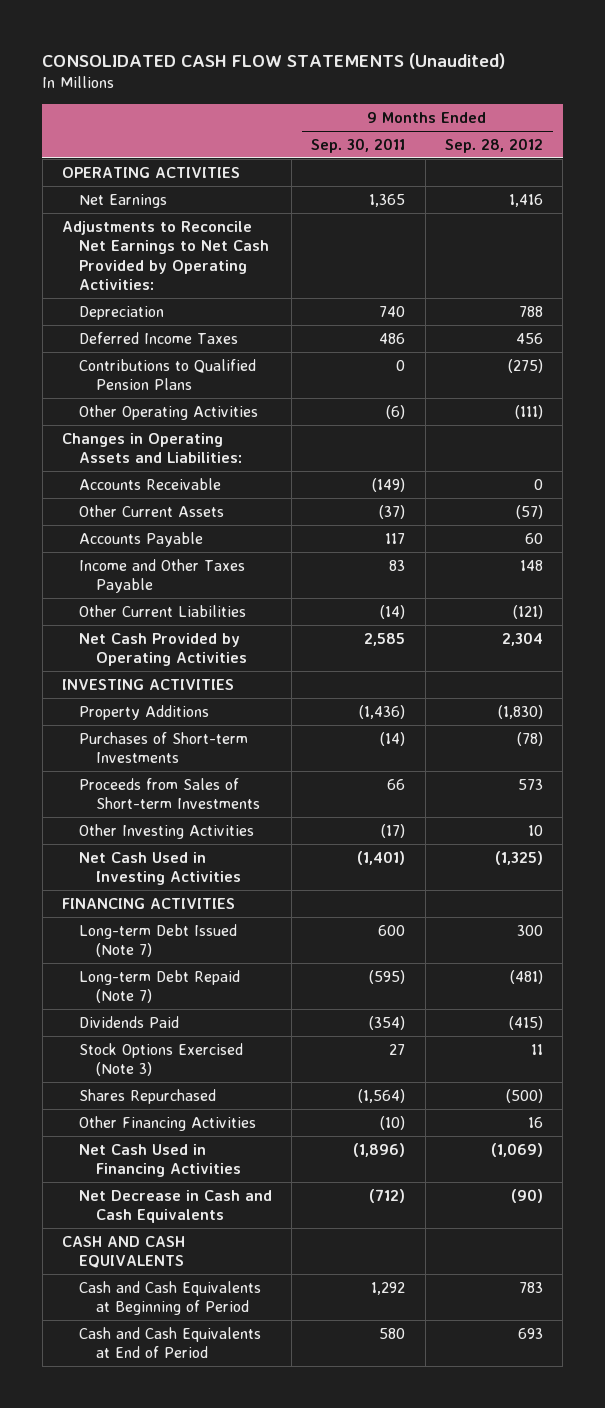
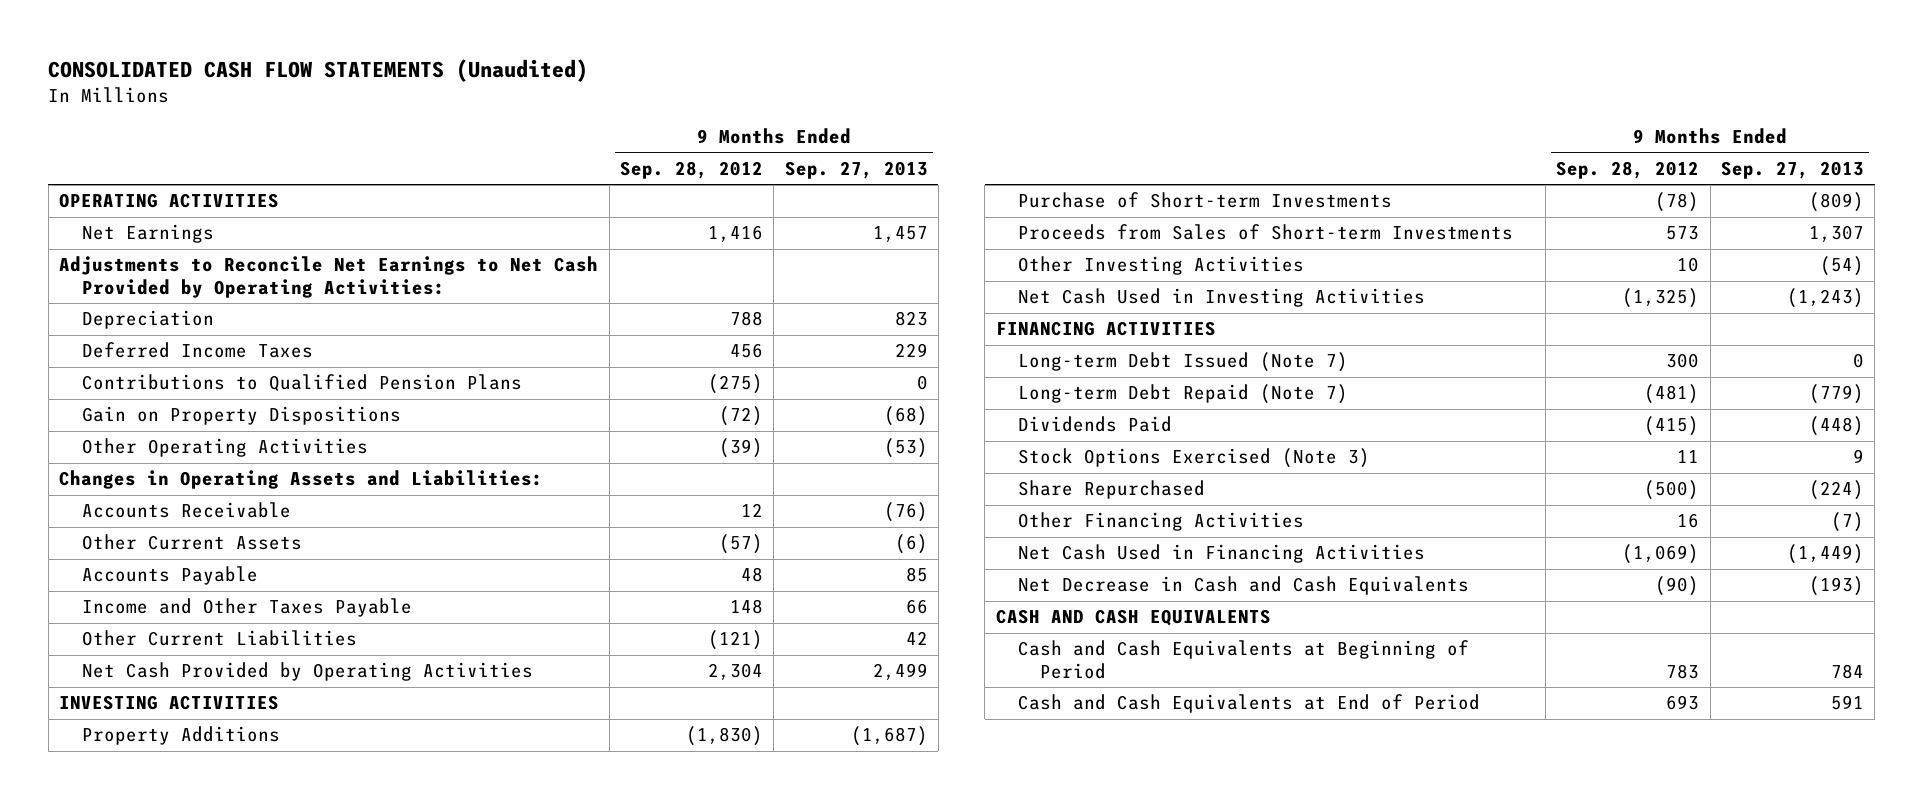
[311,137,406,153] Sep. 30, 2011 -> none
none -> [784,161,928,180] Sep. 27, 2013
none -> [81,406,401,426] Gain on Property Dispositions
[514,404,543,419] (111) -> [718,438,763,459] (39)
[533,478,543,490] 0 -> [740,503,763,518] 12
[524,532,543,544] 60 -> [740,567,763,583] 48
[78,731,248,764] Purchases of Short-term Investments -> [1017,192,1392,209] Purchase of Short-term Investments
[78,1088,216,1104] Shares Repurchased -> none
none -> [1017,480,1205,500] Share Repurchased

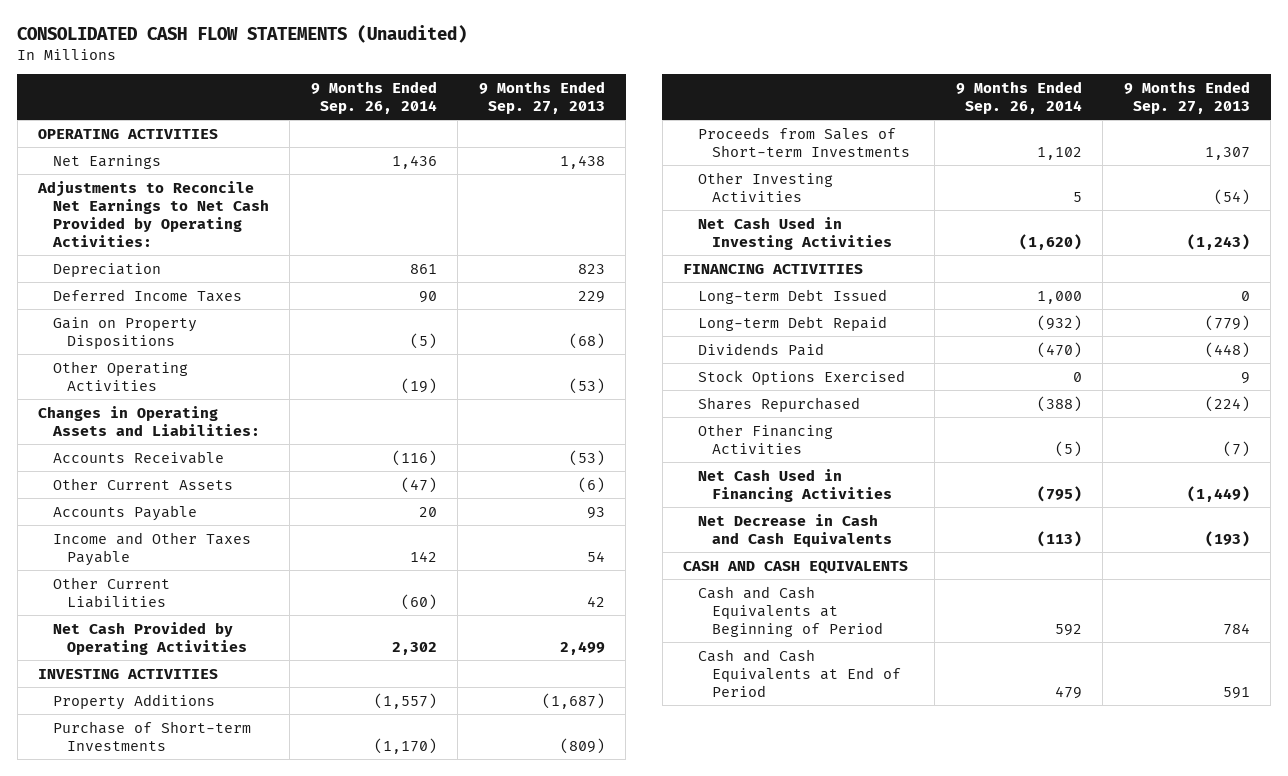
[619,161,763,180] Sep. 28, 2012 -> none
none -> [310,80,437,114] 9 Months Ended Sep. 26, 2014
[872,226,928,243] 1,457 -> [559,154,605,169] 1,438
[81,374,522,393] Contributions to Qualified Pension Plans -> none
[883,502,928,523] (76) -> [568,449,605,466] (53)
[905,567,928,583] 85 -> [586,506,605,519] 93
[905,599,928,615] 66 -> [586,550,605,562] 54
[1017,352,1348,373] Long-term Debt Issued (Note 7) -> [697,288,887,304] Long-term Debt Issued
[1017,384,1348,405] Long-term Debt Repaid (Note 7) -> [697,315,887,331] Long-term Debt Repaid
[1017,448,1370,469] Stock Options Exercised (Note 3) -> [697,369,905,385] Stock Options Exercised
[1017,480,1205,500] Share Repurchased -> [697,396,860,412] Shares Repurchased

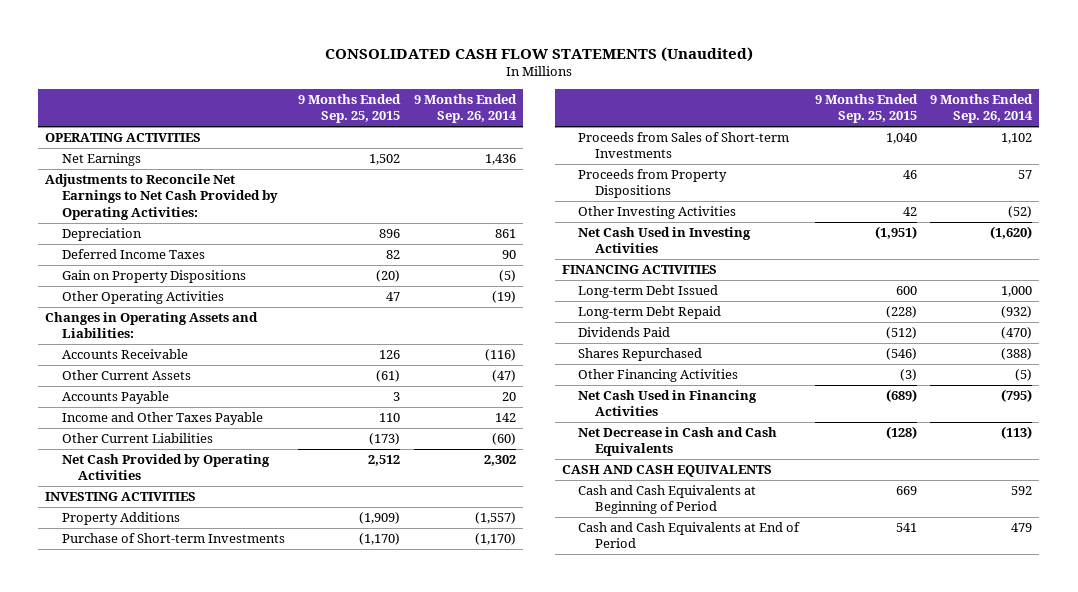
[478,80,605,114] 9 Months Ended Sep. 27, 2013 -> none
none -> [298,94,402,124] 9 Months Ended Sep. 25, 2015
none -> [578,169,728,199] Proceeds from Property Dispositions
[1072,191,1082,202] 5 -> [1008,206,1033,219] (52)
[697,369,905,385] Stock Options Exercised -> none

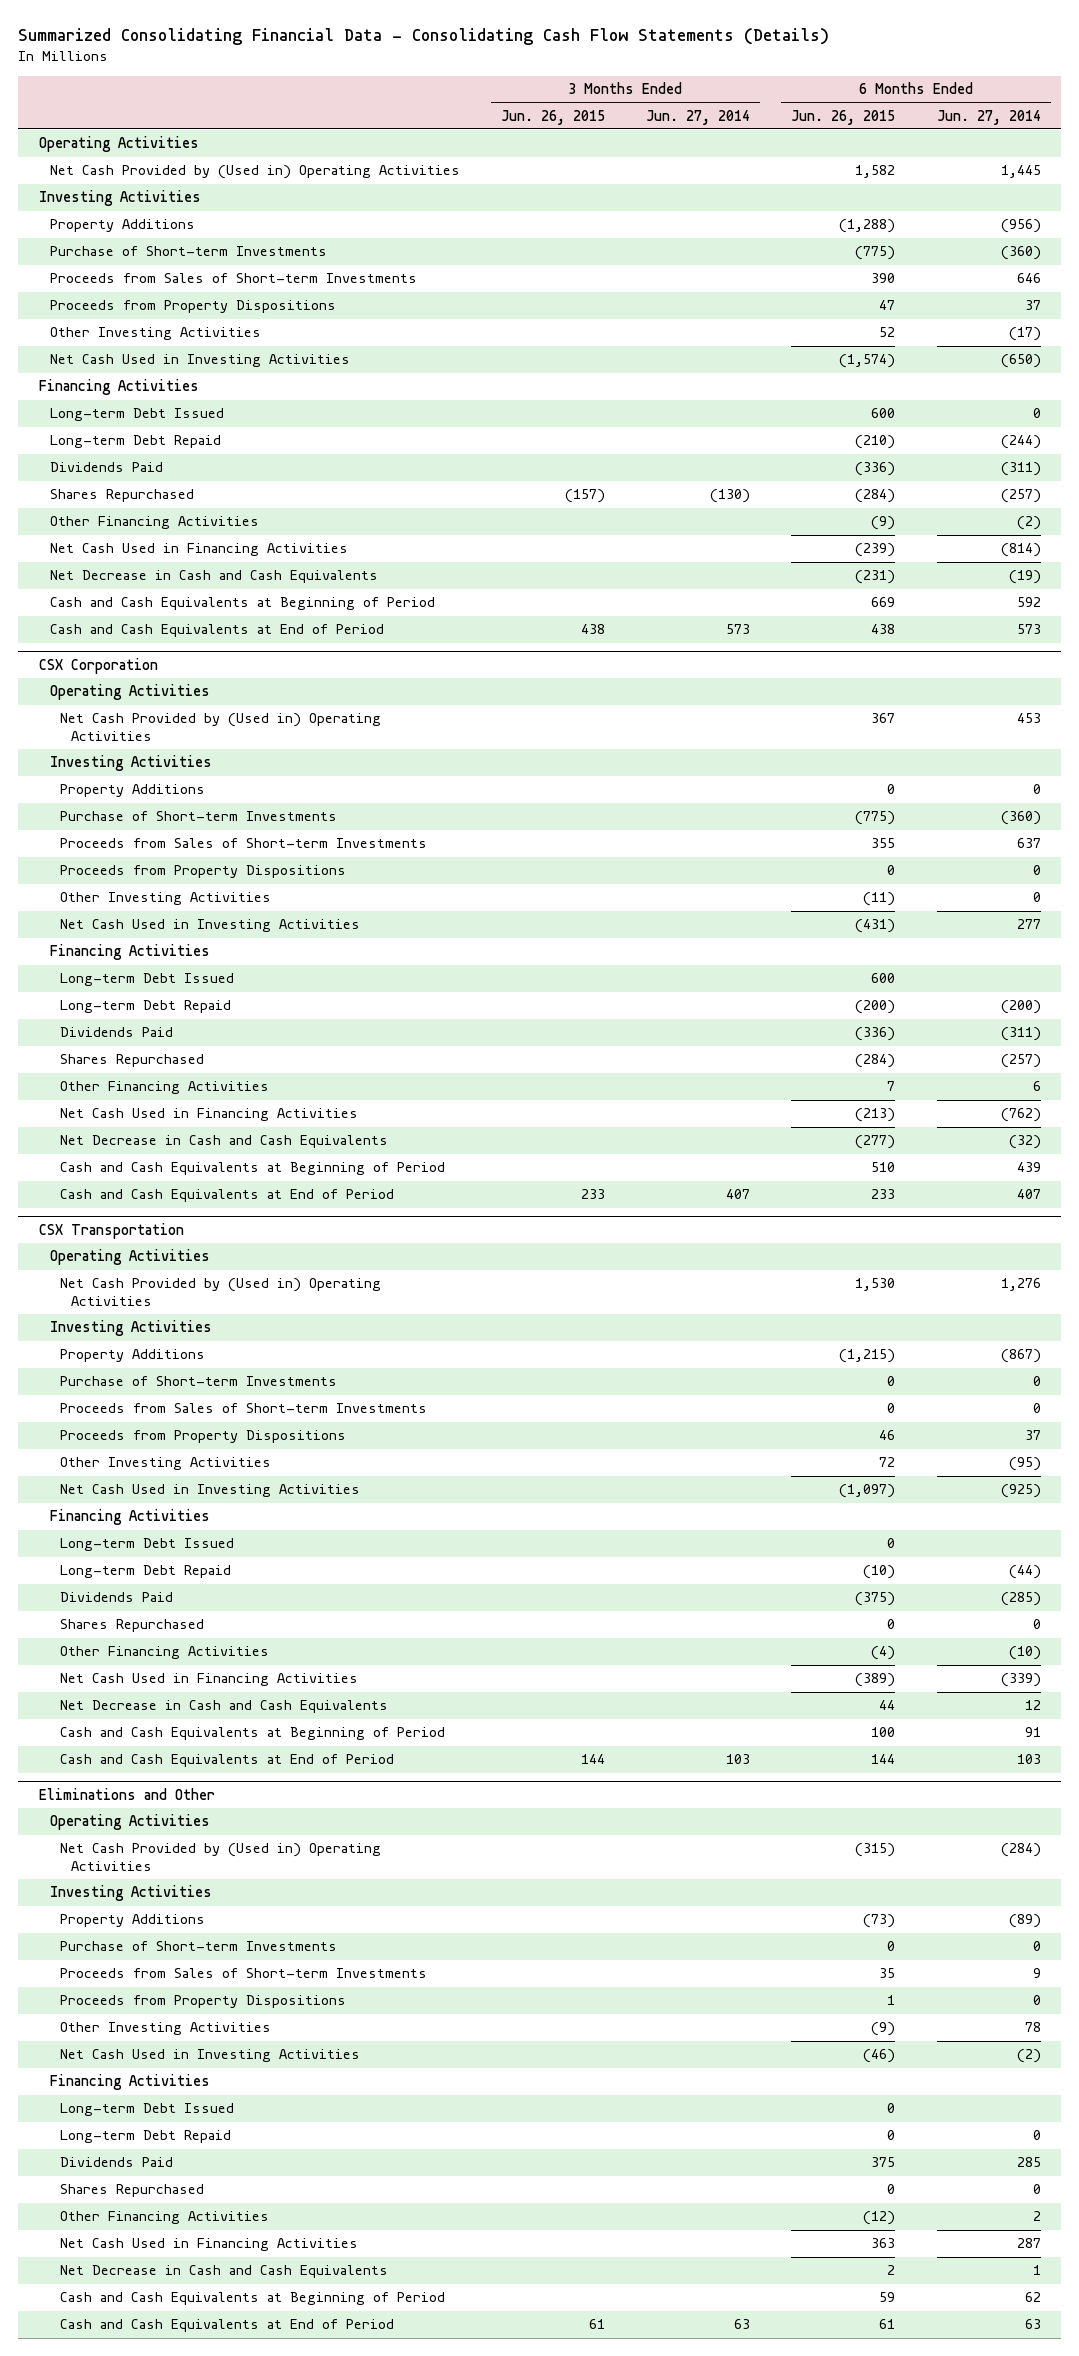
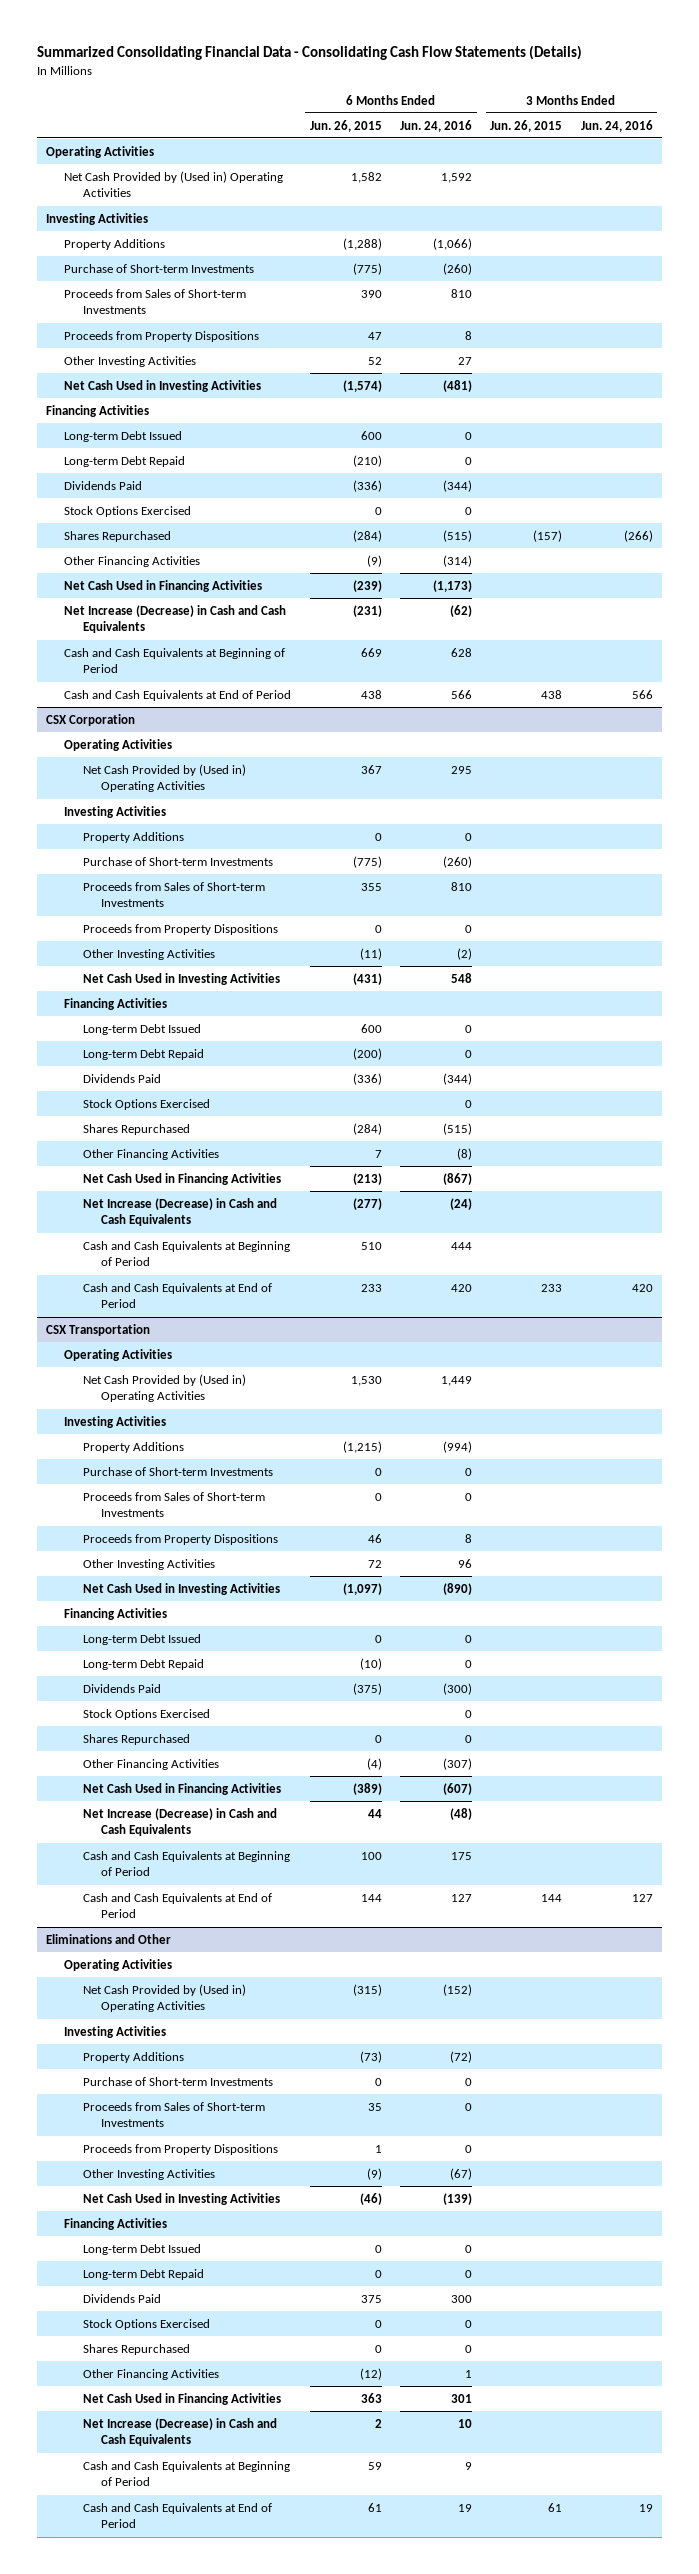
[646,109,751,125] Jun. 27, 2014 -> none
[936,109,1041,125] Jun. 27, 2014 -> none
none -> [399,119,472,132] Jun. 24, 2016
none -> [580,119,653,132] Jun. 24, 2016
none -> [64,505,192,517] Stock Options Exercised
[49,570,378,584] Net Decrease in Cash and Cash Equivalents -> [64,604,287,634] Net Increase (Decrease) in Cash and Cash Equivalents
none -> [82,1098,210,1110] Stock Options Exercised
[60,1135,389,1149] Net Decrease in Cash and Cash Equivalents -> [82,1197,277,1227] Net Increase (Decrease) in Cash and Cash Equivalents
none -> [82,1708,210,1720] Stock Options Exercised
[60,1700,389,1714] Net Decrease in Cash and Cash Equivalents -> [82,1807,277,1837] Net Increase (Decrease) in Cash and Cash Equivalents
none -> [82,2318,210,2330] Stock Options Exercised
[60,2265,389,2279] Net Decrease in Cash and Cash Equivalents -> [82,2417,277,2447] Net Increase (Decrease) in Cash and Cash Equivalents

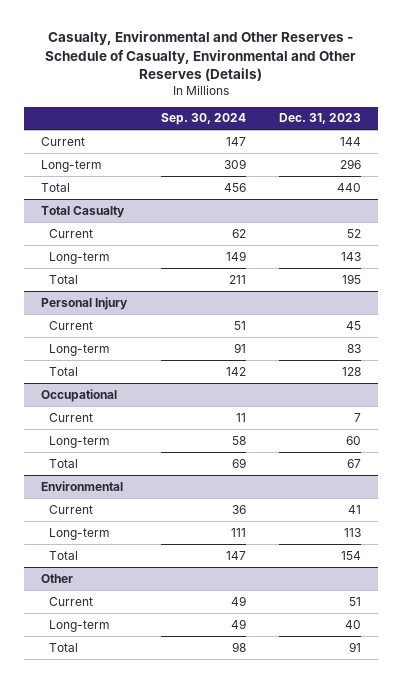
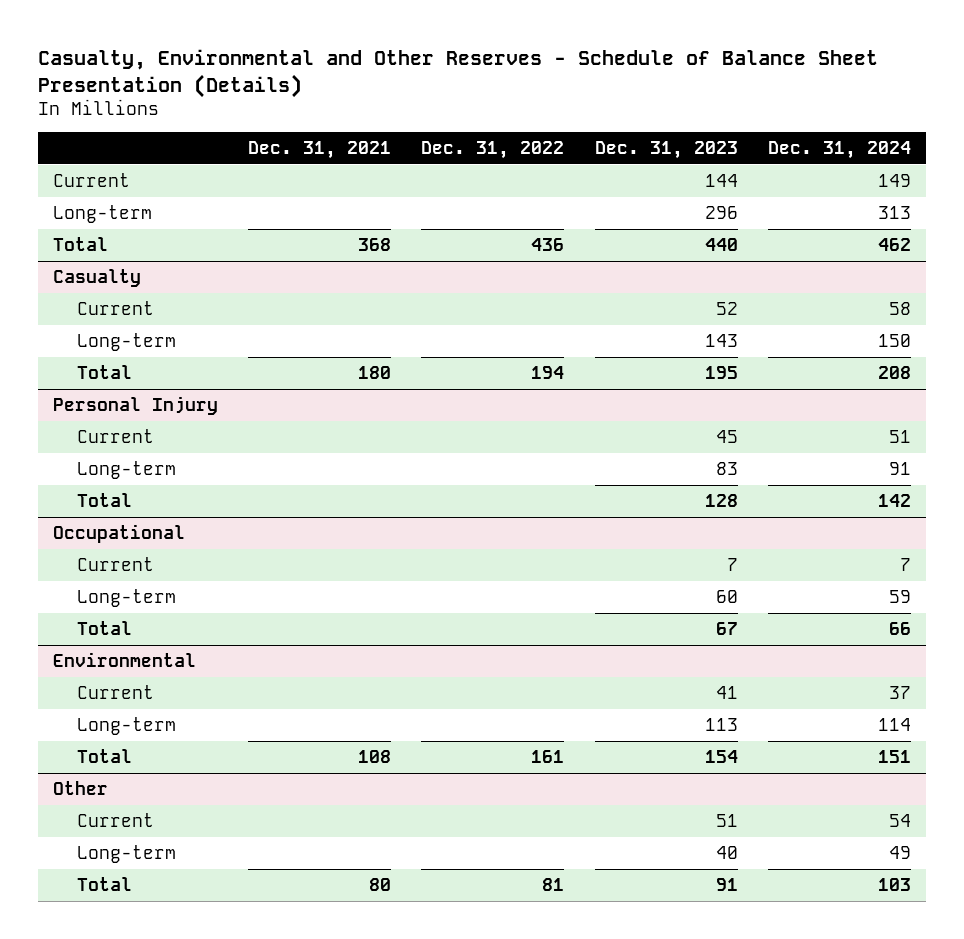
[45,31,357,81] Casualty, Environmental and Other Reserves - Schedule of Casualty, Environmental and Other Reserves (Details) -> [37,48,878,98] Casualty, Environmental and Other Reserves - Schedule of Balance Sheet Presentation (Details)
[160,113,246,126] Sep. 30, 2024 -> none
none -> [248,140,392,159] Dec. 31, 2021
none -> [421,140,565,159] Dec. 31, 2022
none -> [767,140,911,159] Dec. 31, 2024
[40,205,125,218] Total Casualty -> [53,268,142,287] Casualty

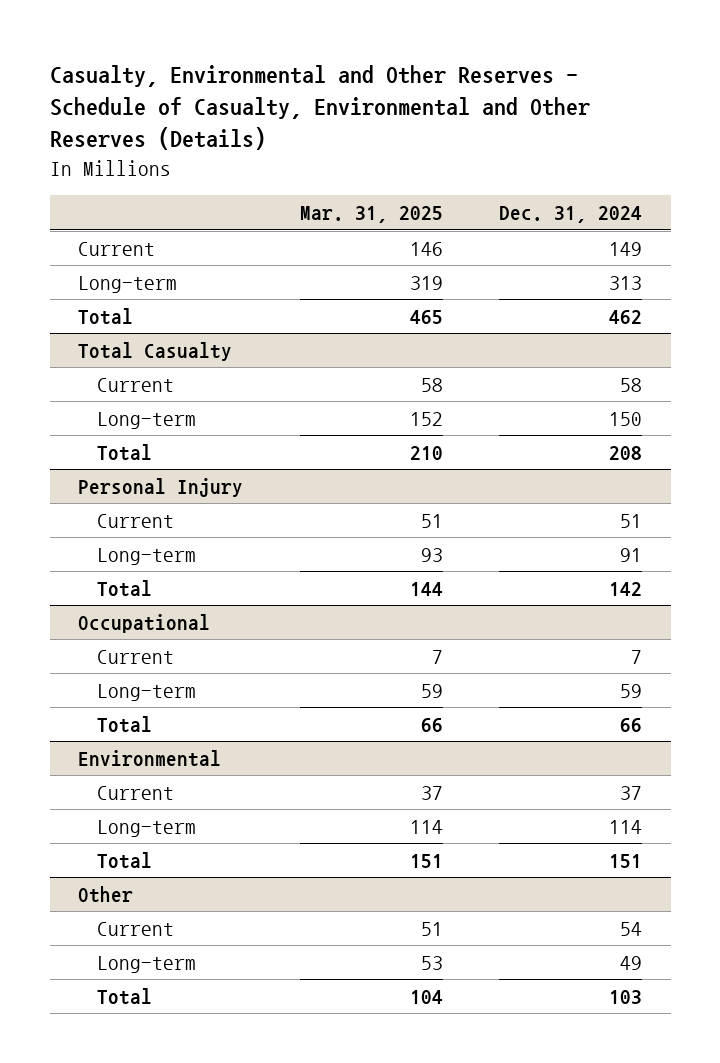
[37,48,878,98] Casualty, Environmental and Other Reserves - Schedule of Balance Sheet Presentation (Details) -> [49,64,590,151] Casualty, Environmental and Other Reserves - Schedule of Casualty, Environmental and Other Reserves (Details)
[248,140,392,159] Dec. 31, 2021 -> none
[421,140,565,159] Dec. 31, 2022 -> none
[594,140,738,159] Dec. 31, 2023 -> none
none -> [299,206,443,224] Mar. 31, 2025
[53,268,142,287] Casualty -> [77,341,232,361] Total Casualty

